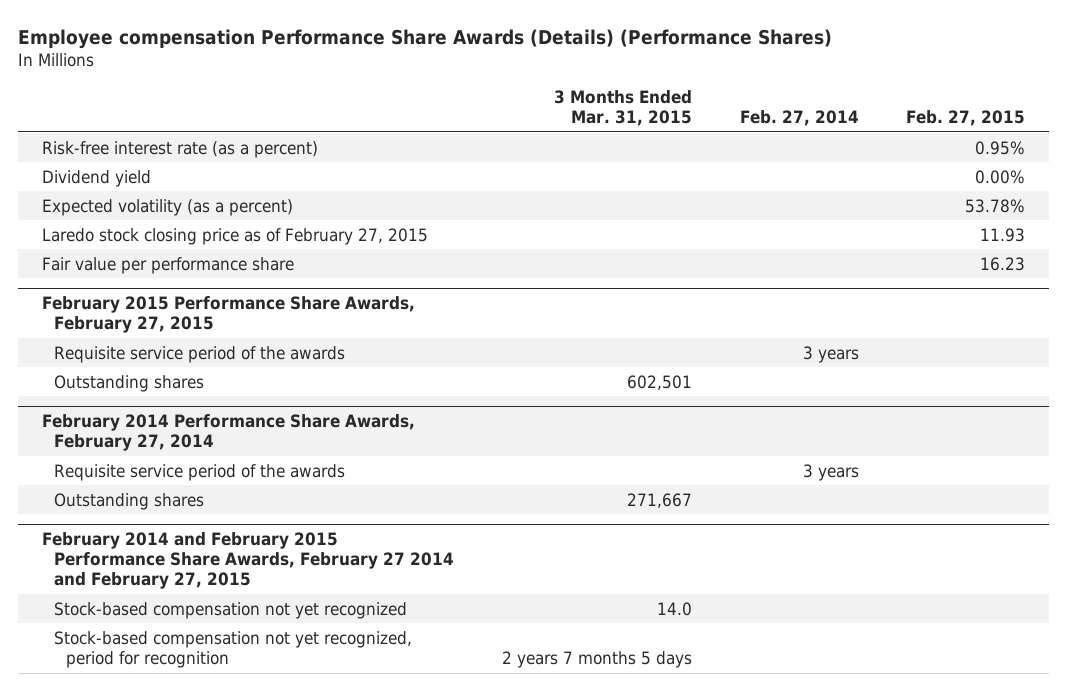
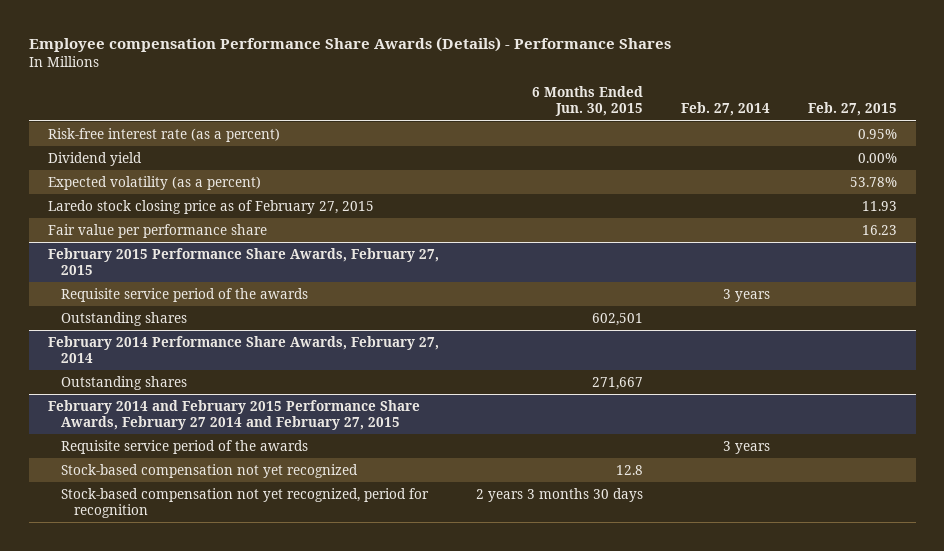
[18,28,833,49] Employee compensation Performance Share Awards (Details) (Performance Shares) -> [28,37,671,53] Employee compensation Performance Share Awards (Details) - Performance Shares
[553,90,692,127] 3 Months Ended Mar. 31, 2015 -> none
none -> [532,86,644,117] 6 Months Ended Jun. 30, 2015
[54,463,346,481] Requisite service period of the awards -> none
none -> [60,439,308,454] Requisite service period of the awards

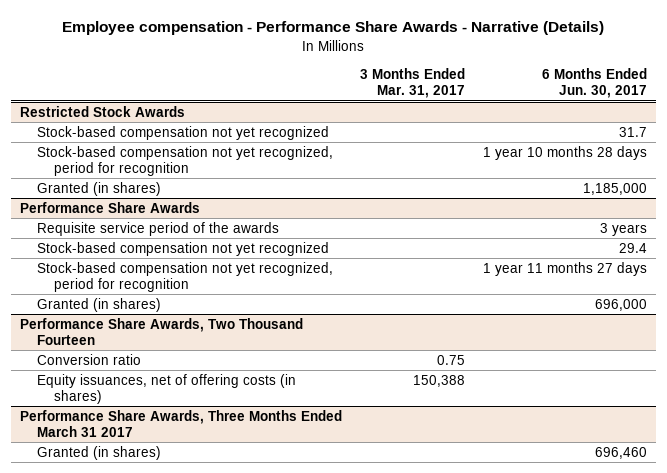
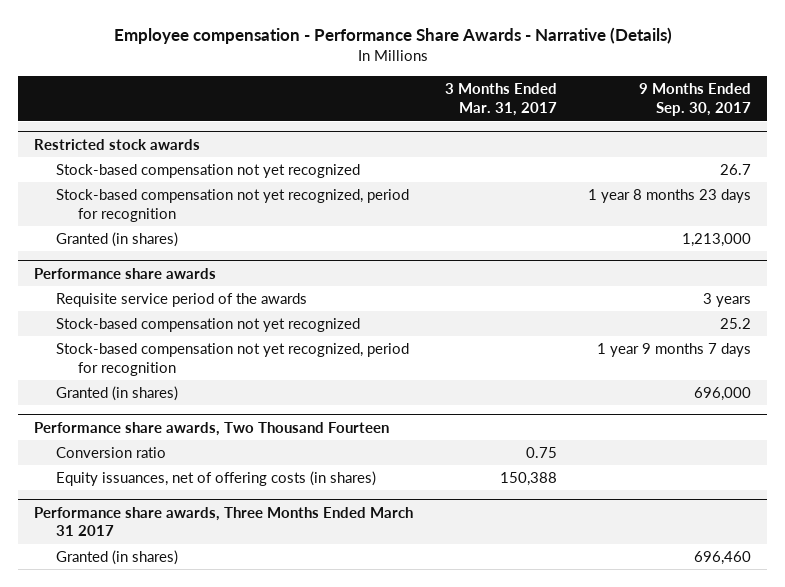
[541,67,647,99] 6 Months Ended Jun. 30, 2017 -> none
none -> [639,83,752,117] 9 Months Ended Sep. 30, 2017
[20,105,186,117] Restricted Stock Awards -> [33,138,200,150] Restricted stock awards
[20,201,201,213] Performance Share Awards -> [33,267,216,279] Performance share awards
[20,317,304,346] Performance Share Awards, Two Thousand Fourteen -> [33,421,389,436] Performance share awards, Two Thousand Fourteen
[20,409,343,438] Performance Share Awards, Three Months Ended March 31 2017 -> [33,506,413,537] Performance share awards, Three Months Ended March 31 2017

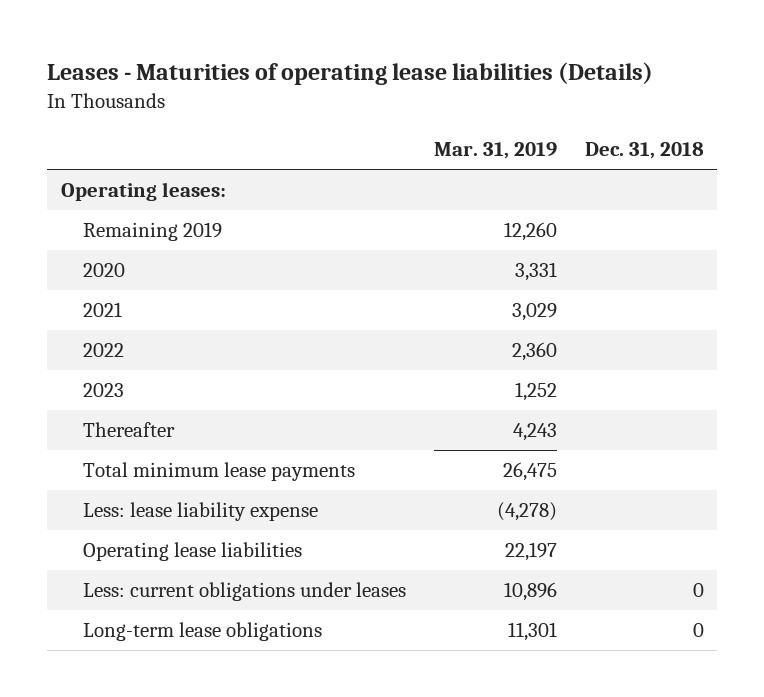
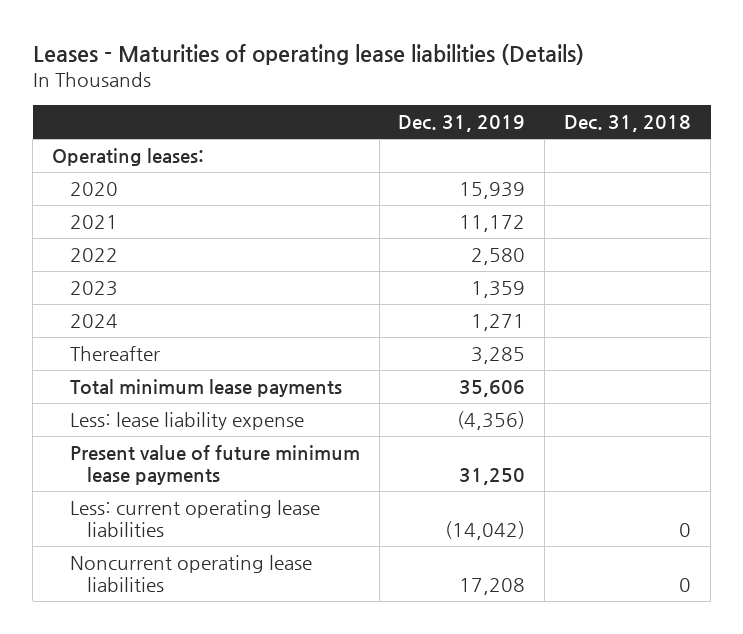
[433,142,557,160] Mar. 31, 2019 -> none
none -> [398,115,526,133] Dec. 31, 2019
[83,222,223,242] Remaining 2019 -> none
none -> [69,314,118,329] 2024
[83,542,303,562] Operating lease liabilities -> [69,445,360,485] Present value of future minimum lease payments
[83,582,407,602] Less: current obligations under leases -> [69,500,320,537] Less: current operating lease liabilities
[83,622,323,642] Long-term lease obligations -> [69,555,312,592] Noncurrent operating lease liabilities

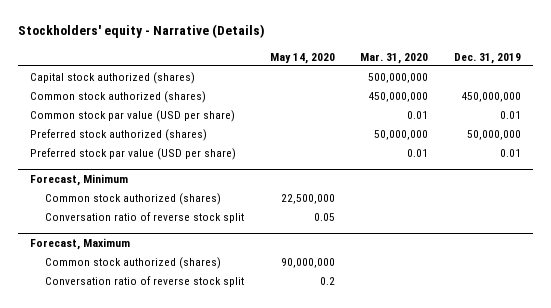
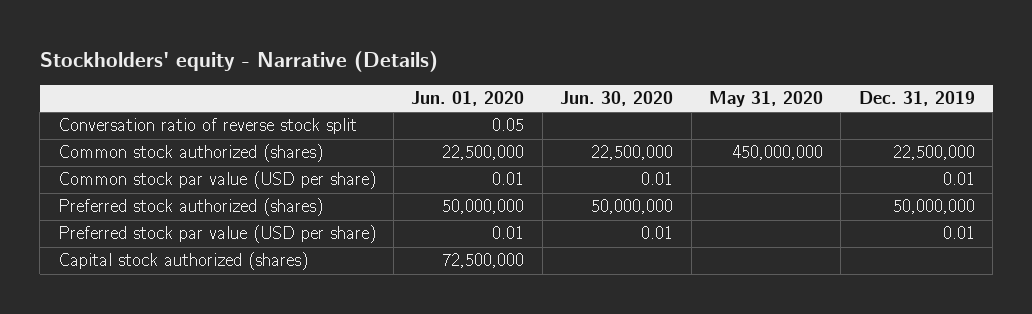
[269,52,335,64] May 14, 2020 -> none
[360,52,429,64] Mar. 31, 2020 -> none
none -> [411,91,525,107] Jun. 01, 2020
none -> [560,91,674,107] Jun. 30, 2020
none -> [709,91,824,108] May 31, 2020
none -> [57,118,357,135] Conversation ratio of reverse stock split
[460,91,521,102] 450,000,000 -> [892,145,975,161] 22,500,000
[30,173,129,186] Forecast, Minimum -> none
[45,192,222,205] Common stock authorized (shares) -> none
[45,211,245,223] Conversation ratio of reverse stock split -> none
[30,237,131,250] Forecast, Maximum -> none
[45,256,222,269] Common stock authorized (shares) -> none
[45,275,245,287] Conversation ratio of reverse stock split -> none
[30,71,196,84] Capital stock authorized (shares) -> [57,252,308,271] Capital stock authorized (shares)

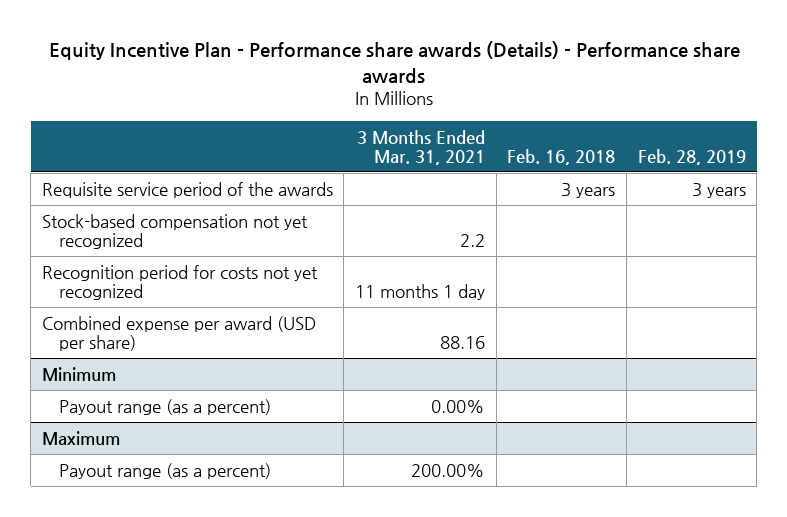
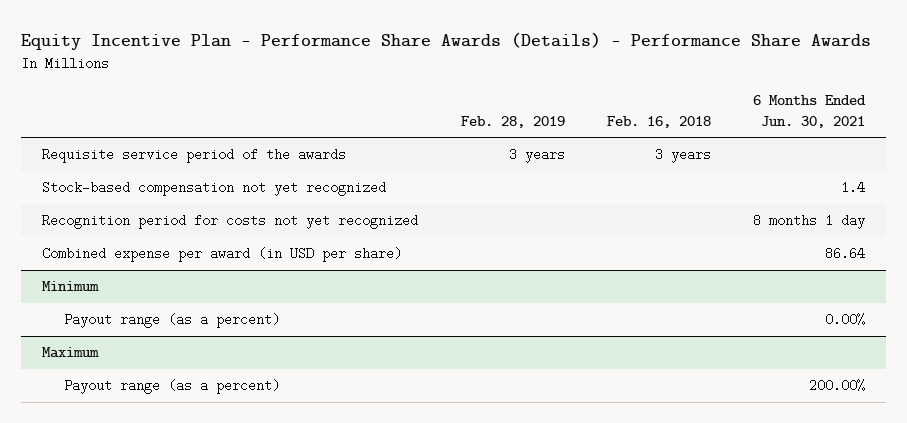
[48,41,740,83] Equity Incentive Plan - Performance share awards (Details) - Performance share awards -> [21,32,872,51] Equity Incentive Plan - Performance Share Awards (Details) - Performance Share Awards
[357,129,486,165] 3 Months Ended Mar. 31, 2021 -> none
none -> [753,95,867,128] 6 Months Ended Jun. 30, 2021
[41,315,316,351] Combined expense per award (USD per share) -> [42,247,403,263] Combined expense per award (in USD per share)

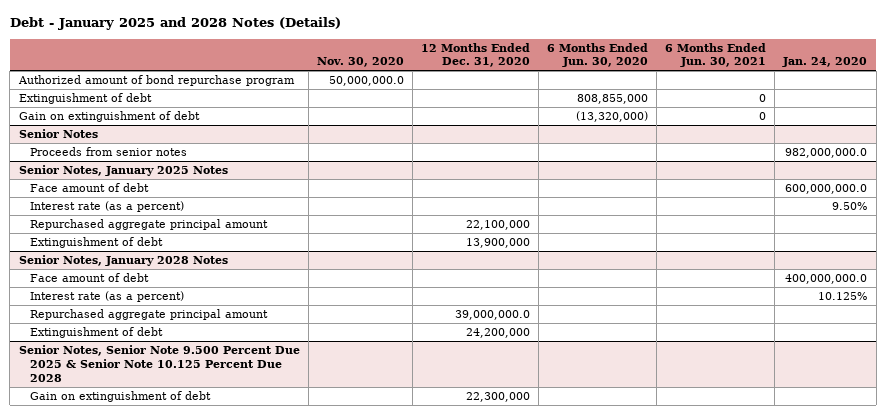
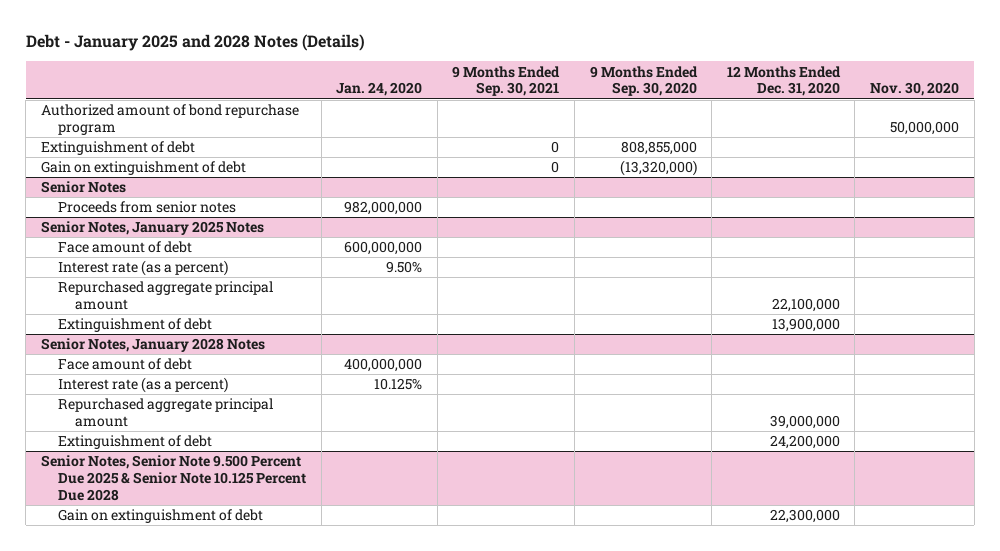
[547,42,649,68] 6 Months Ended Jun. 30, 2020 -> none
[665,42,767,68] 6 Months Ended Jun. 30, 2021 -> none
none -> [452,65,561,97] 9 Months Ended Sep. 30, 2021
none -> [589,65,698,97] 9 Months Ended Sep. 30, 2020
[328,76,404,87] 50,000,000.0 -> [890,121,960,136] 50,000,000
[785,148,868,159] 982,000,000.0 -> [344,201,423,216] 982,000,000
[785,184,868,195] 600,000,000.0 -> [344,241,423,256] 600,000,000
[785,274,868,285] 400,000,000.0 -> [344,358,423,373] 400,000,000
[454,310,530,321] 39,000,000.0 -> [769,415,840,430] 39,000,000

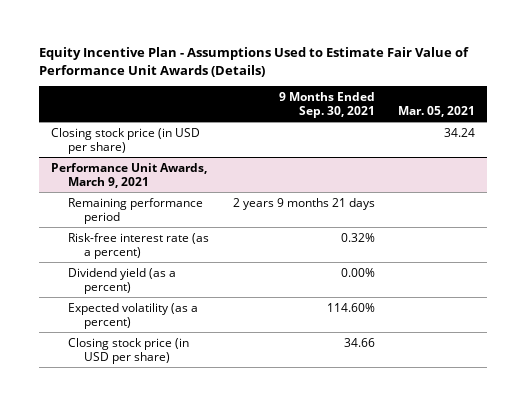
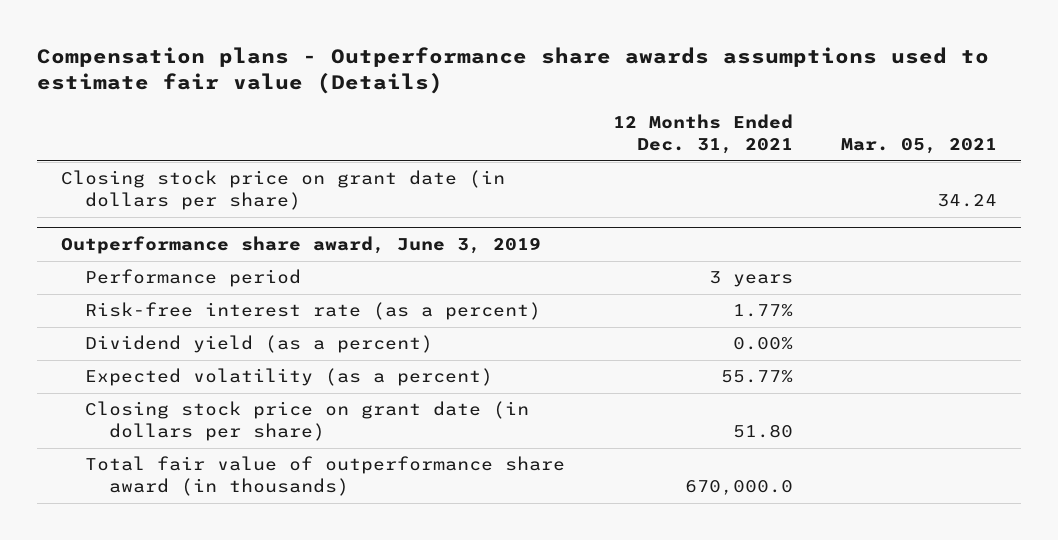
[39,47,470,77] Equity Incentive Plan - Assumptions Used to Estimate Fair Value of Performance Unit Awards (Details) -> [36,46,989,95] Compensation plans - Outperformance share awards assumptions used to estimate fair value (Details)
[278,91,375,118] 9 Months Ended Sep. 30, 2021 -> none
none -> [612,114,793,155] 12 Months Ended Dec. 31, 2021
[51,162,208,188] Performance Unit Awards, March 9, 2021 -> none
[67,197,203,224] Remaining performance period -> none
[67,232,209,259] Risk-free interest rate (as a percent) -> none
[67,267,176,294] Dividend yield (as a percent) -> none
[67,302,198,329] Expected volatility (as a percent) -> none
[67,337,189,364] Closing stock price (in USD per share) -> none
[51,127,201,154] Closing stock price (in USD per share) -> [60,170,505,211] Closing stock price on grant date (in dollars per share)
none -> [60,236,541,255] Outperformance share award, June 3, 2019
none -> [84,269,301,288] Performance period
none -> [84,302,541,321] Risk-free interest rate (as a percent)
none -> [84,335,433,354] Dividend yield (as a percent)
none -> [84,368,493,387] Expected volatility (as a percent)
none -> [84,401,529,442] Closing stock price on grant date (in dollars per share)
none -> [84,456,565,497] Total fair value of outperformance share award (in thousands)

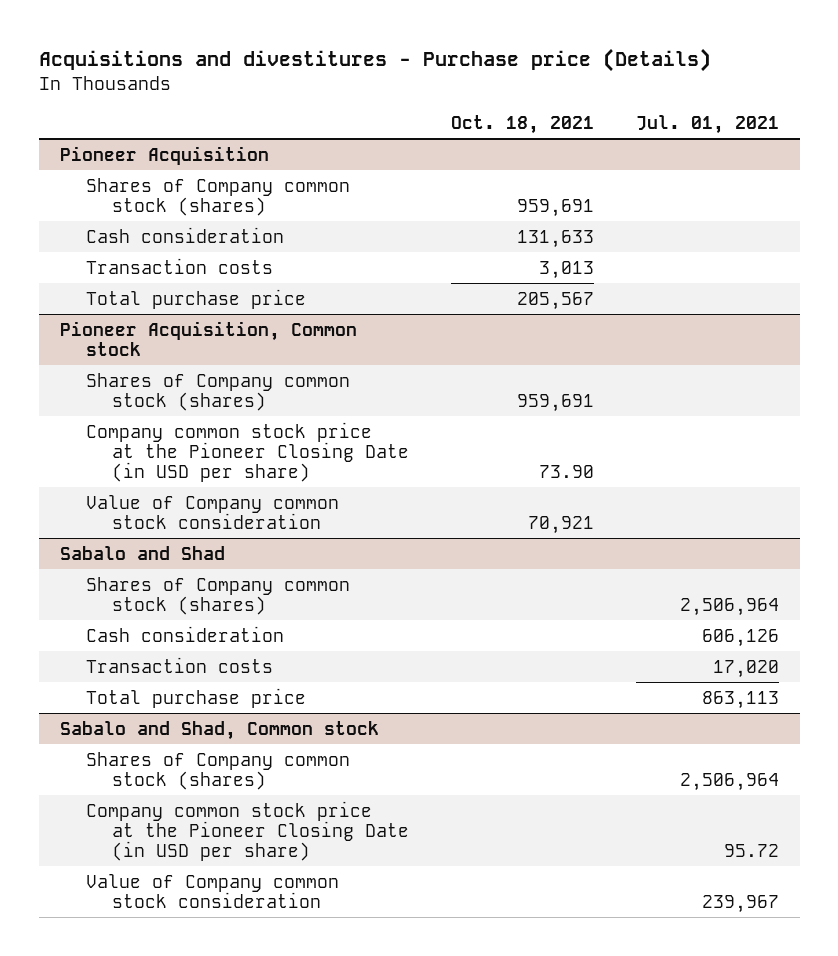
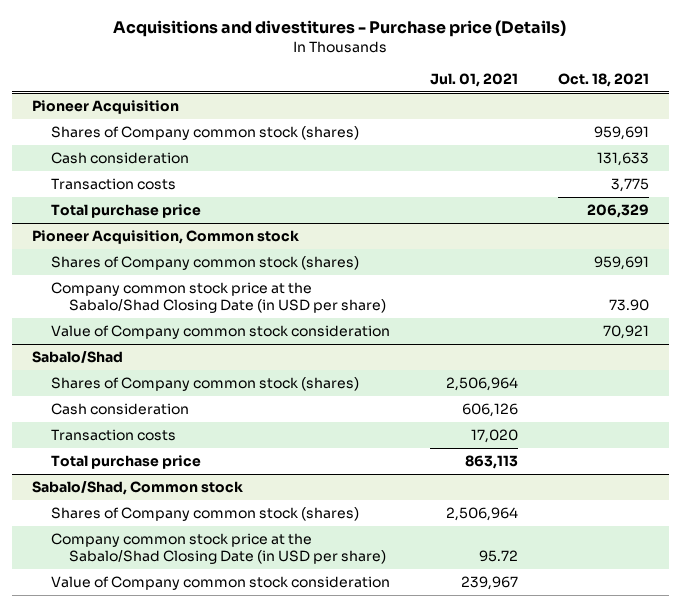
[539,260,595,279] 3,013 -> [611,178,650,193] 3,775
[517,291,595,310] 205,567 -> [587,204,650,219] 206,329
[85,421,410,483] Company common stock price at the Pioneer Closing Date (in USD per share) -> [50,282,387,314] Company common stock price at the Sabalo/Shad Closing Date (in USD per share)
[59,545,225,560] Sabalo and Shad -> [31,351,123,364] Sabalo/Shad
[59,720,379,740] Sabalo and Shad, Common stock -> [31,481,243,496] Sabalo/Shad, Common stock
[85,800,410,862] Company common stock price at the Pioneer Closing Date (in USD per share) -> [50,533,387,565] Company common stock price at the Sabalo/Shad Closing Date (in USD per share)

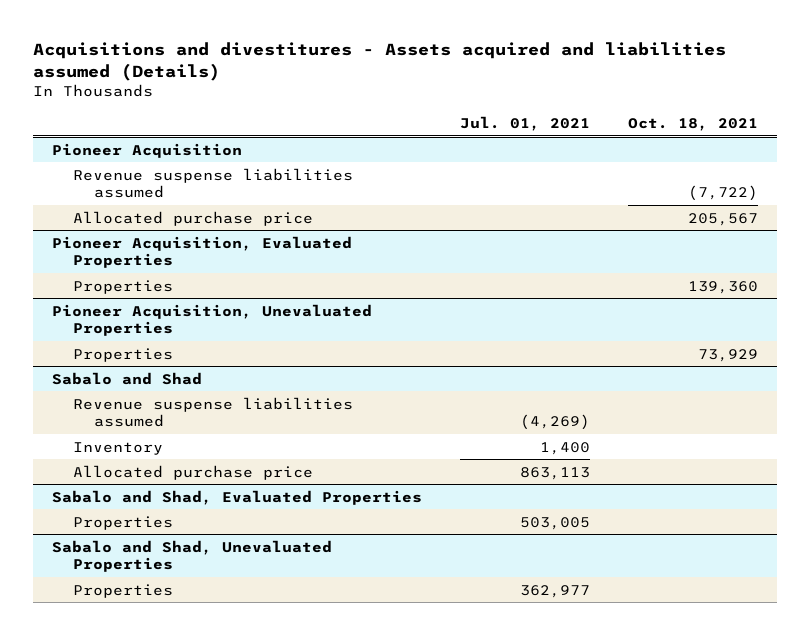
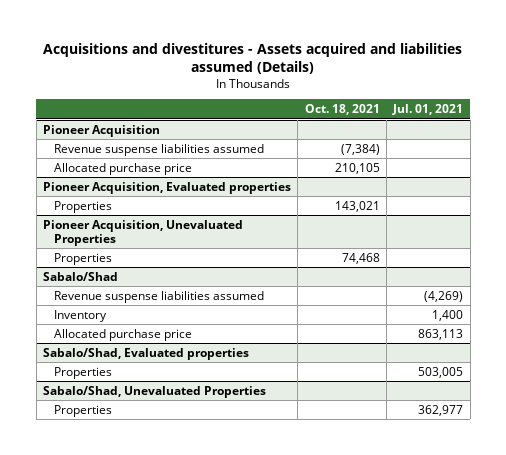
[687,185,758,202] (7,722) -> [340,143,380,155] (7,384)
[687,212,758,226] 205,567 -> [334,162,380,174] 210,105
[52,235,353,269] Pioneer Acquisition, Evaluated Properties -> [43,181,292,194] Pioneer Acquisition, Evaluated properties
[687,280,758,294] 139,360 -> [334,200,380,212] 143,021
[697,348,758,362] 73,929 -> [341,252,380,264] 74,468
[52,371,203,385] Sabalo and Shad -> [43,271,119,281] Sabalo/Shad
[52,489,423,505] Sabalo and Shad, Evaluated Properties -> [43,347,250,360] Sabalo/Shad, Evaluated properties
[52,539,333,573] Sabalo and Shad, Unevaluated Properties -> [43,385,267,398] Sabalo/Shad, Unevaluated Properties

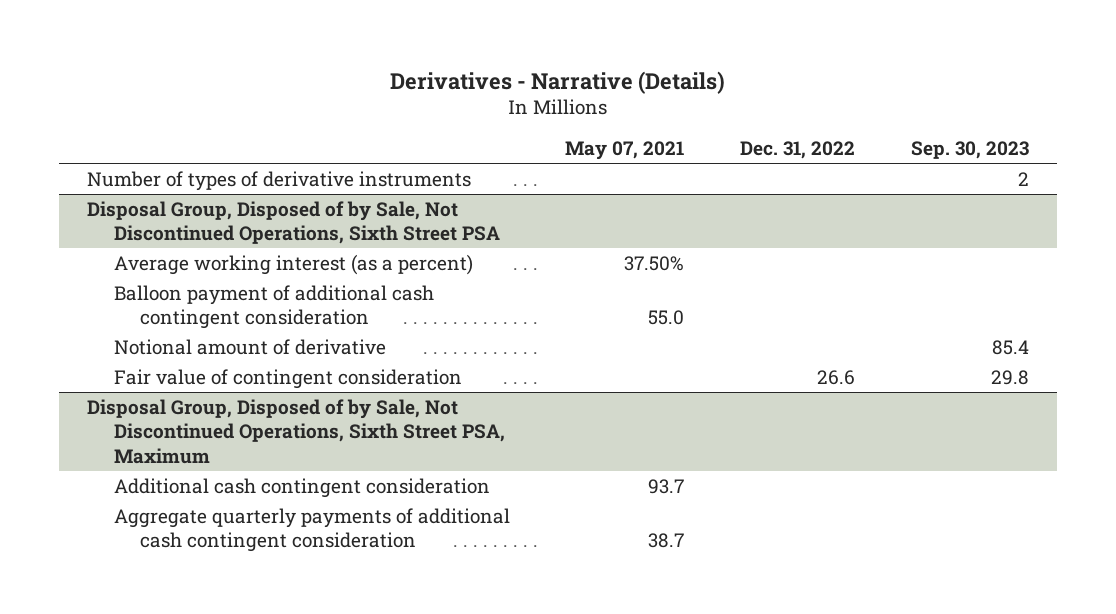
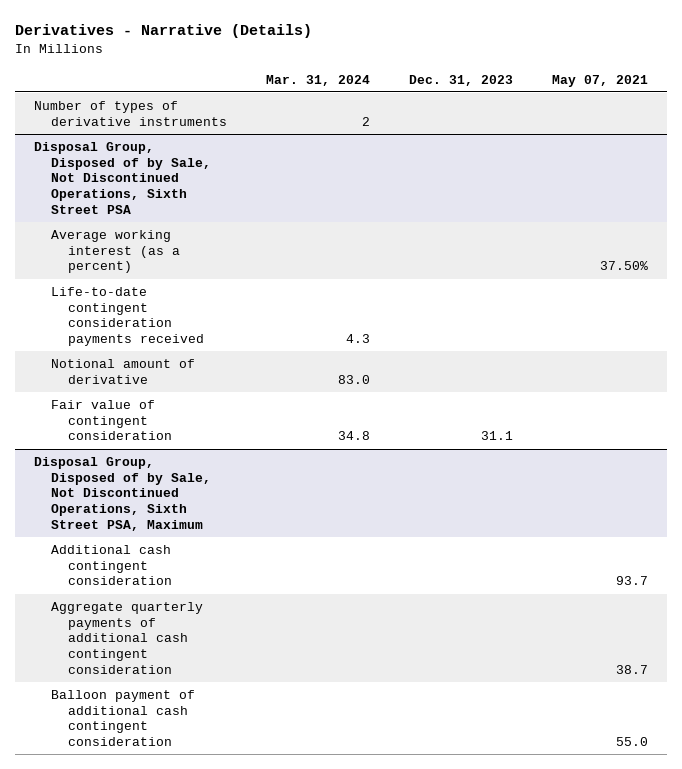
[740,140,856,159] Dec. 31, 2022 -> none
[910,140,1029,159] Sep. 30, 2023 -> none
none -> [265,74,370,86] Mar. 31, 2024
none -> [408,74,513,86] Dec. 31, 2023
[113,284,434,330] Balloon payment of additional cash contingent consideration -> none
none -> [51,287,204,347] Life-to-date contingent consideration payments received
none -> [51,690,196,747] Balloon payment of additional cash contingent consideration

